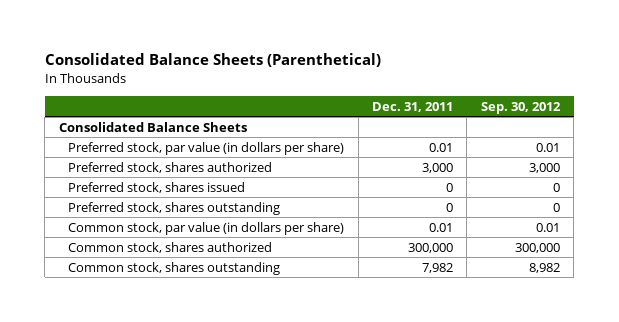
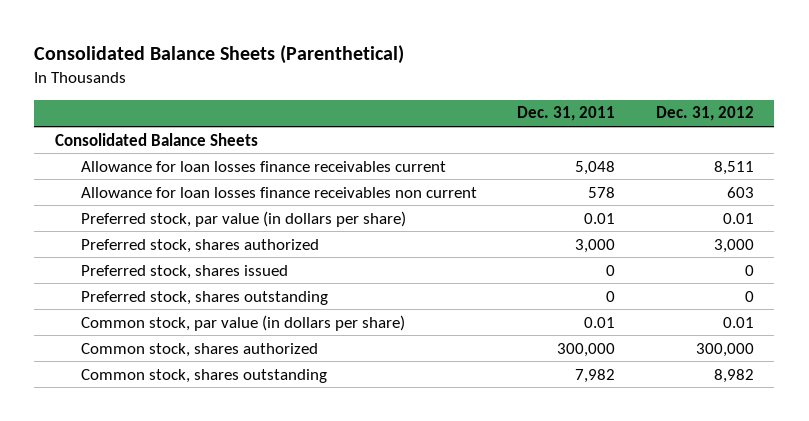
[480,101,561,114] Sep. 30, 2012 -> none
none -> [656,106,755,122] Dec. 31, 2012
none -> [80,160,446,172] Allowance for loan losses finance receivables current
none -> [80,186,477,198] Allowance for loan losses finance receivables non current

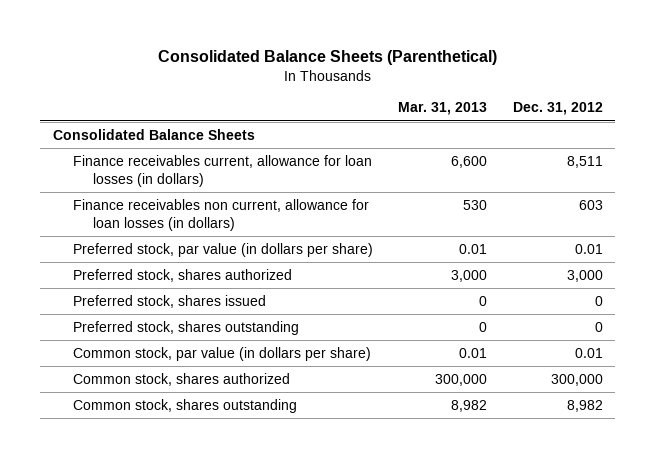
[517,106,616,122] Dec. 31, 2011 -> none
none -> [398,102,488,116] Mar. 31, 2013
[80,160,446,172] Allowance for loan losses finance receivables current -> [73,155,373,187] Finance receivables current, allowance for loan losses (in dollars)
[80,186,477,198] Allowance for loan losses finance receivables non current -> [73,199,370,231] Finance receivables non current, allowance for loan losses (in dollars)

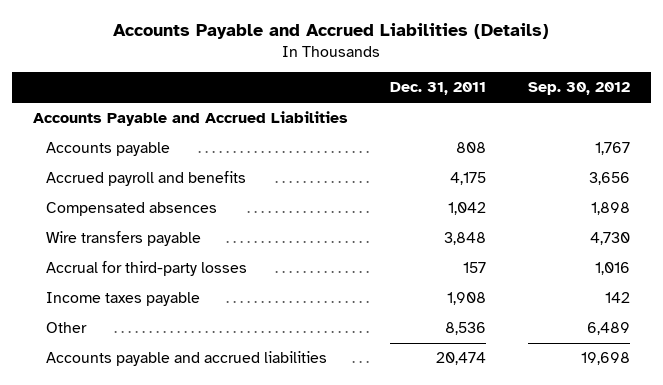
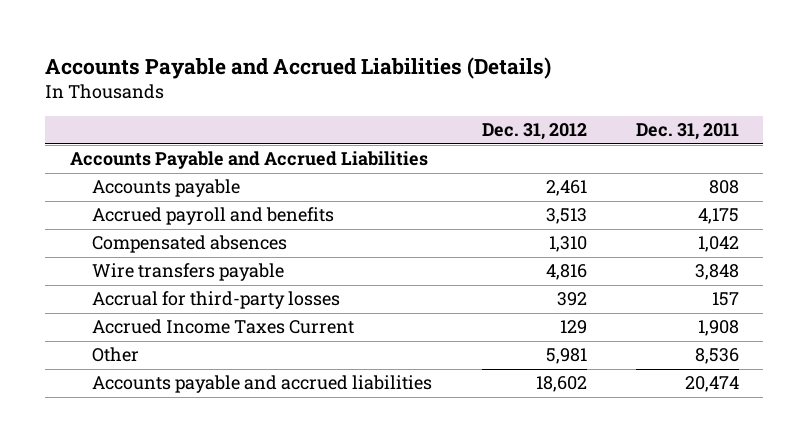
[527,82,630,96] Sep. 30, 2012 -> none
none -> [481,123,587,141] Dec. 31, 2012
[45,292,200,307] Income taxes payable -> [92,319,355,335] Accrued Income Taxes Current

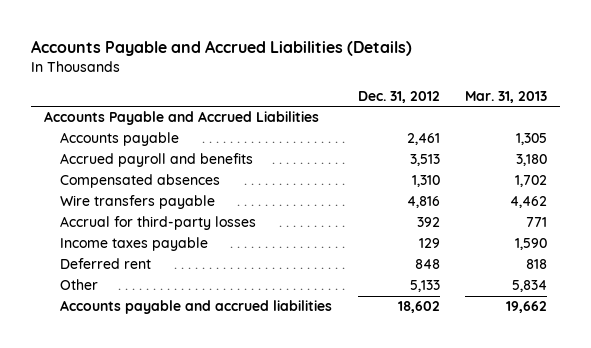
[635,123,739,141] Dec. 31, 2011 -> none
none -> [465,91,548,104] Mar. 31, 2013
[92,319,355,335] Accrued Income Taxes Current -> [59,237,208,252] Income taxes payable
none -> [59,258,151,270] Deferred rent
[545,348,587,365] 5,981 -> [409,280,440,293] 5,133

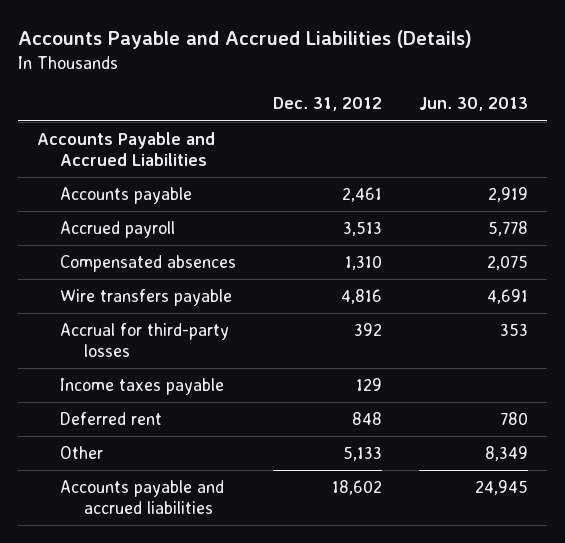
[465,91,548,104] Mar. 31, 2013 -> none
none -> [419,97,529,112] Jun. 30, 2013
[59,153,253,168] Accrued payroll and benefits -> [60,221,176,239] Accrued payroll

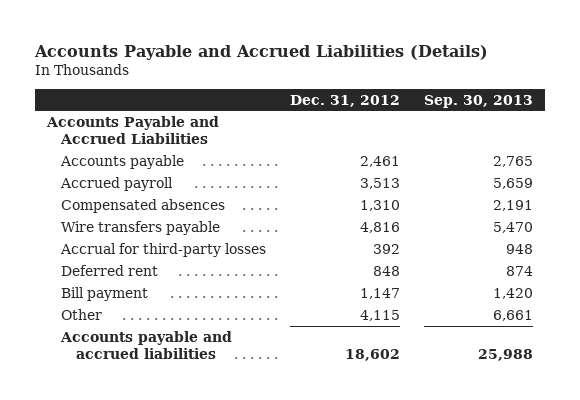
[419,97,529,112] Jun. 30, 2013 -> none
none -> [424,94,534,108] Sep. 30, 2013
[60,378,225,396] Income taxes payable -> none
none -> [61,286,149,301] Bill payment
[343,446,383,462] 5,133 -> [360,309,401,321] 4,115

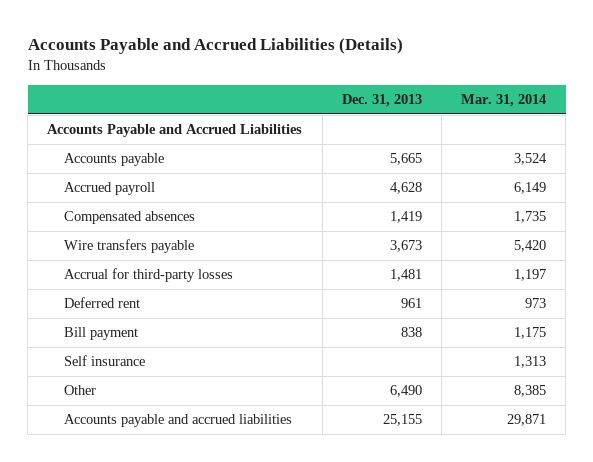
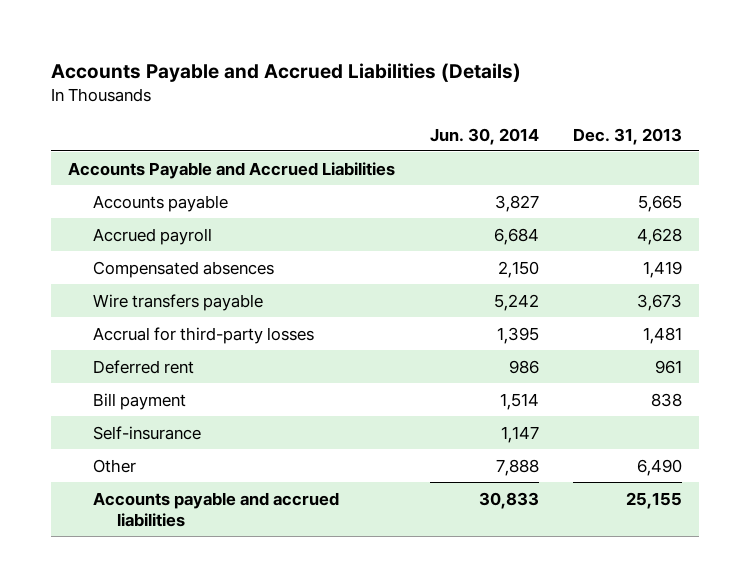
[461,94,547,108] Mar. 31, 2014 -> none
none -> [429,127,539,145] Jun. 30, 2014
[63,355,145,367] Self insurance -> [92,425,201,440] Self-insurance

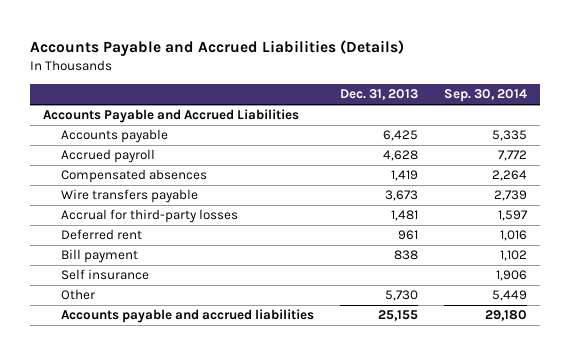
[429,127,539,145] Jun. 30, 2014 -> none
none -> [443,89,527,103] Sep. 30, 2014
[637,194,682,212] 5,665 -> [382,130,418,142] 6,425
[92,425,201,440] Self-insurance -> [60,269,149,281] Self insurance
[636,458,682,476] 6,490 -> [384,290,418,302] 5,730

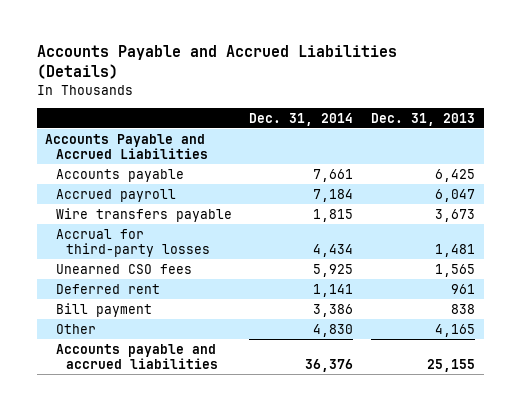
[443,89,527,103] Sep. 30, 2014 -> none
none -> [249,112,354,126] Dec. 31, 2014
[60,169,207,184] Compensated absences -> none
[382,150,418,162] 4,628 -> [434,188,475,202] 6,047
none -> [55,263,192,274] Unearned CSO fees
[60,269,149,281] Self insurance -> none
[384,290,418,302] 5,730 -> [434,323,475,337] 4,165

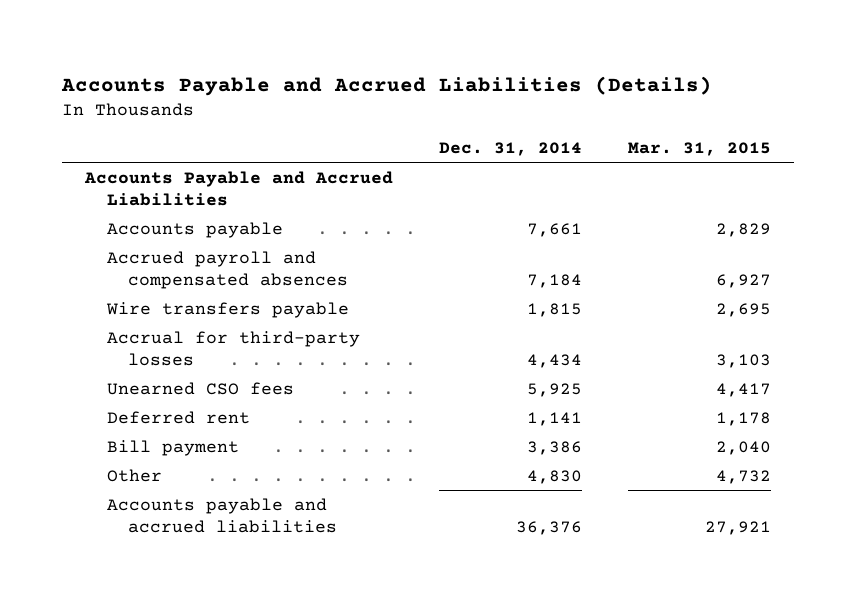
[370,112,475,126] Dec. 31, 2013 -> none
none -> [627,141,771,156] Mar. 31, 2015
[55,188,176,202] Accrued payroll -> [106,250,349,289] Accrued payroll and compensated absences

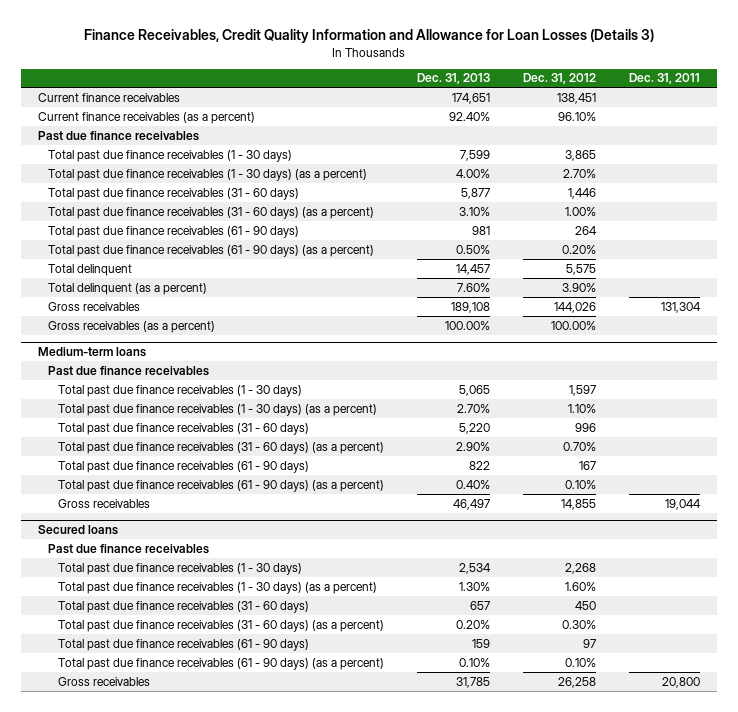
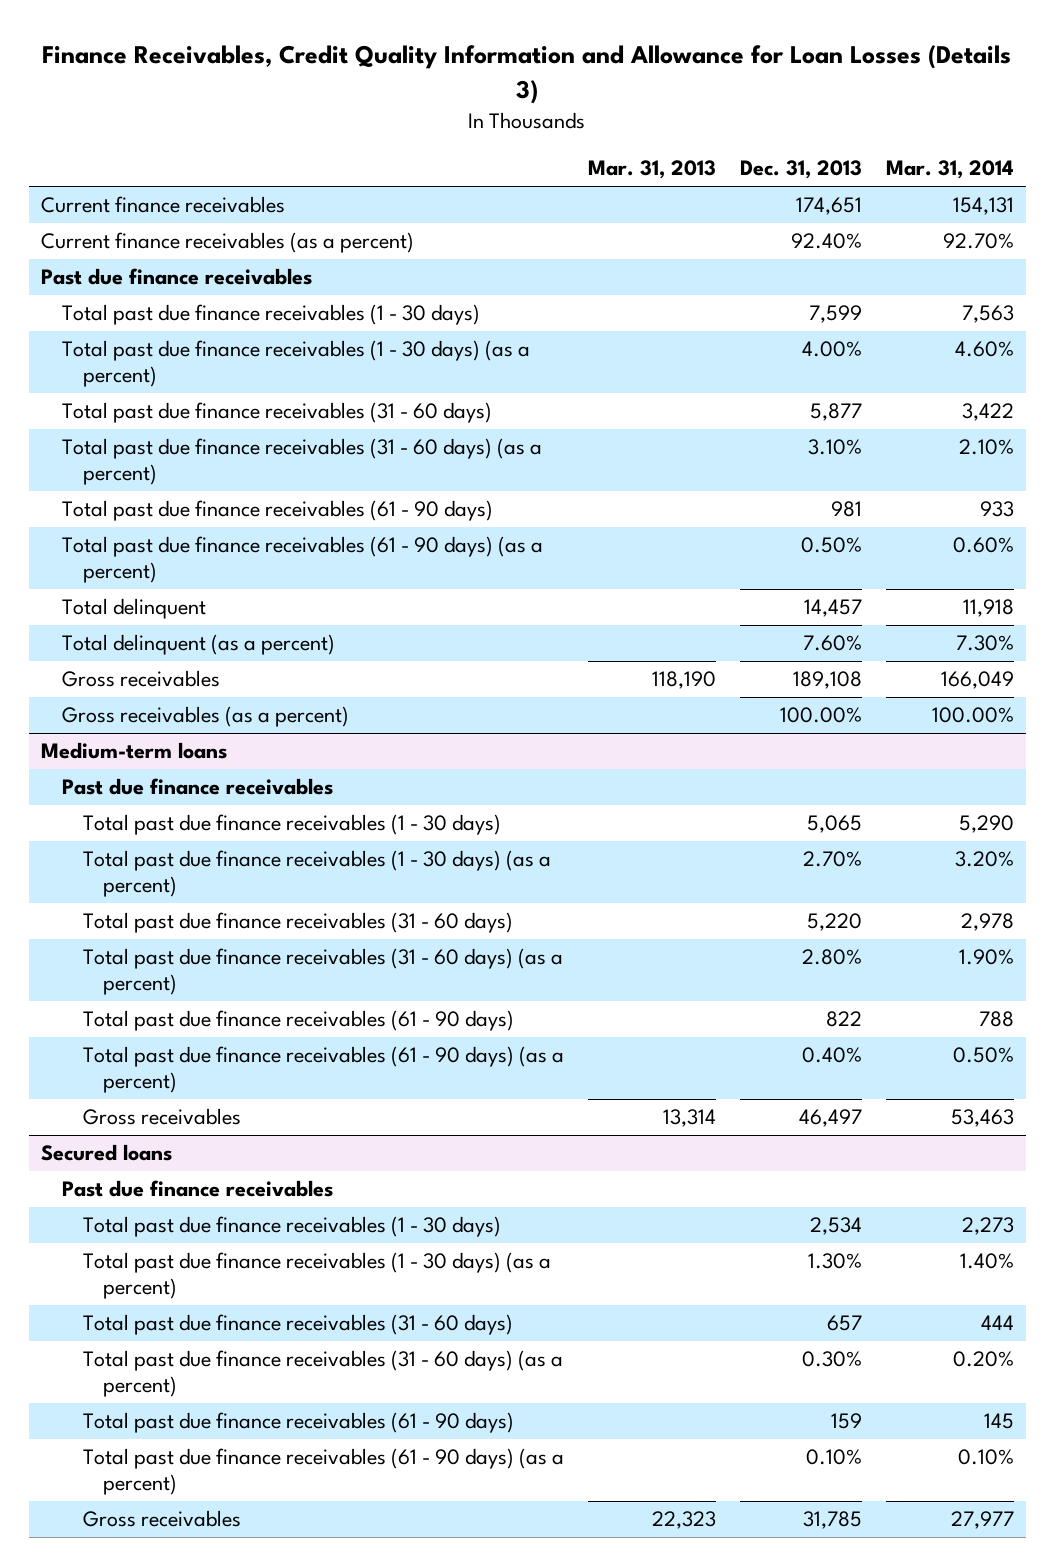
[523,73,597,85] Dec. 31, 2012 -> none
[629,73,701,85] Dec. 31, 2011 -> none
none -> [587,160,716,180] Mar. 31, 2013
none -> [885,160,1014,180] Mar. 31, 2014
[456,441,491,451] 2.90% -> [801,949,862,966] 2.80%
[456,619,491,629] 0.20% -> [801,1351,862,1368] 0.30%

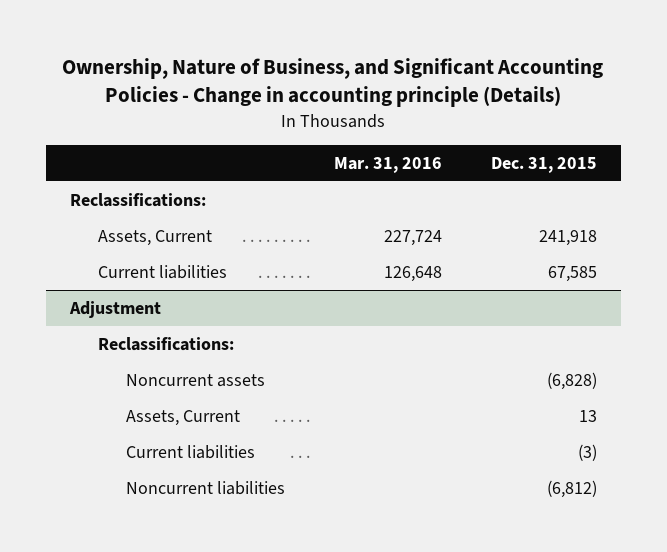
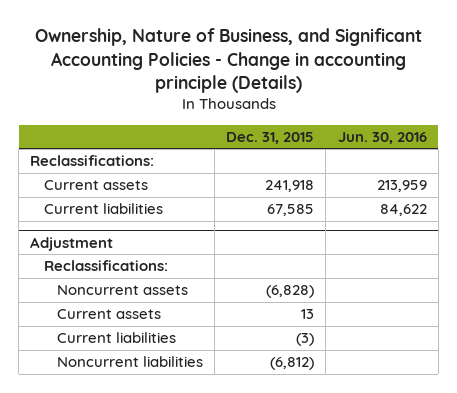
[333,156,442,173] Mar. 31, 2016 -> none
none -> [337,131,427,144] Jun. 30, 2016
[98,229,213,246] Assets, Current -> [43,180,148,191] Current assets
[126,409,241,426] Assets, Current -> [56,309,161,320] Current assets

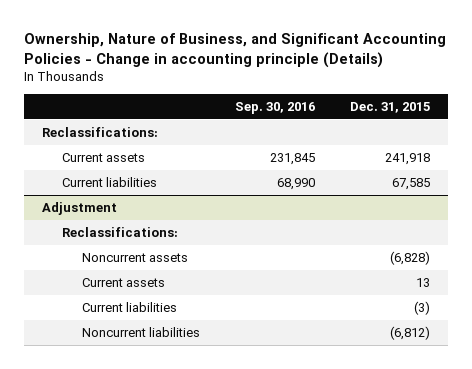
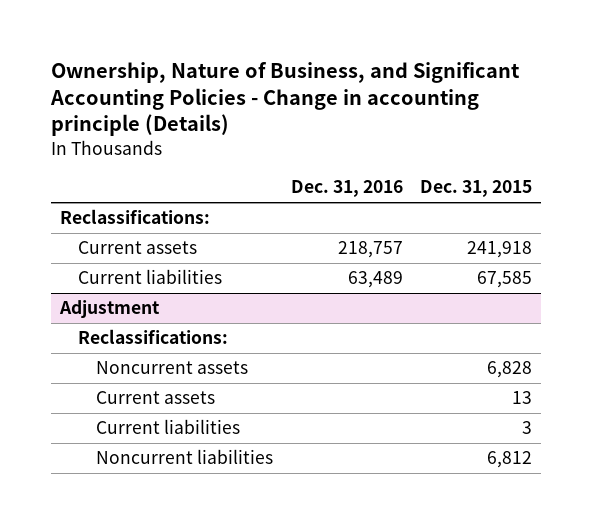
[235,102,316,115] Sep. 30, 2016 -> none
none -> [290,180,403,198] Dec. 31, 2016
[390,250,431,265] (6,828) -> [487,361,533,379] 6,828
[414,300,431,315] (3) -> [522,421,533,435] 3
[390,325,431,340] (6,812) -> [487,451,533,469] 6,812

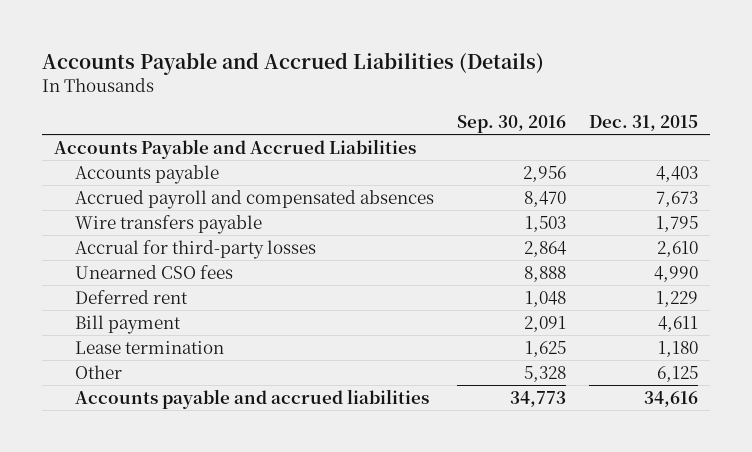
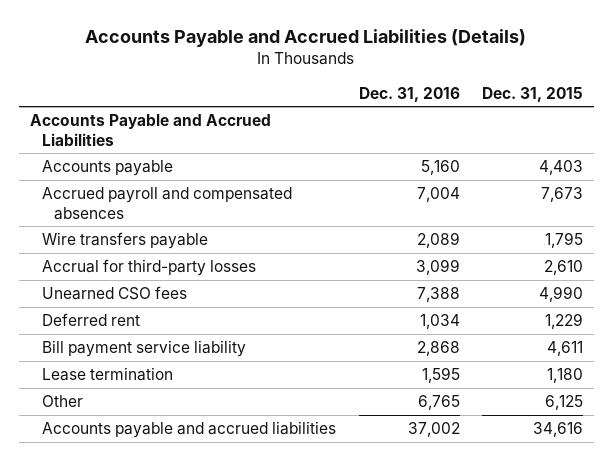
[457,114,567,133] Sep. 30, 2016 -> none
none -> [358,86,460,102] Dec. 31, 2016
[74,314,181,334] Bill payment -> [42,340,247,358] Bill payment service liability

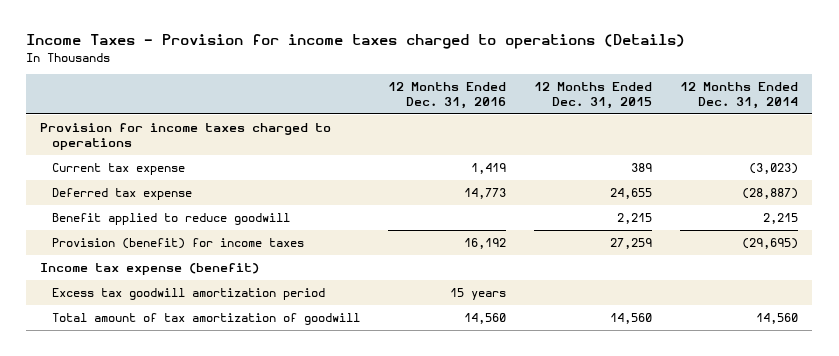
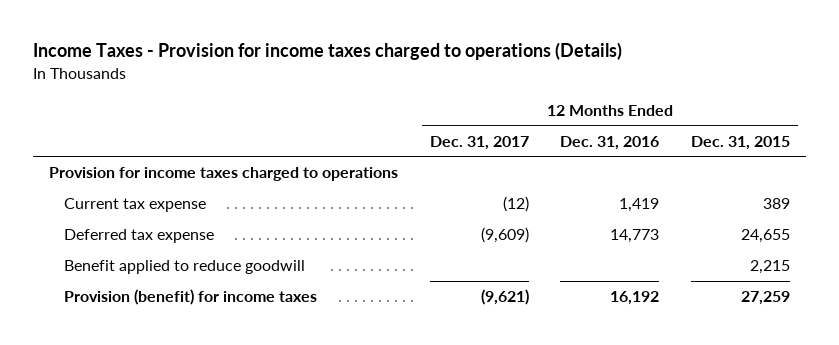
[680,81,799,109] 12 Months Ended Dec. 31, 2014 -> none
none -> [429,135,529,150] Dec. 31, 2017
[40,262,260,275] Income tax expense (benefit) -> none
[52,287,326,300] Excess tax goodwill amortization period -> none
[52,312,361,325] Total amount of tax amortization of goodwill -> none

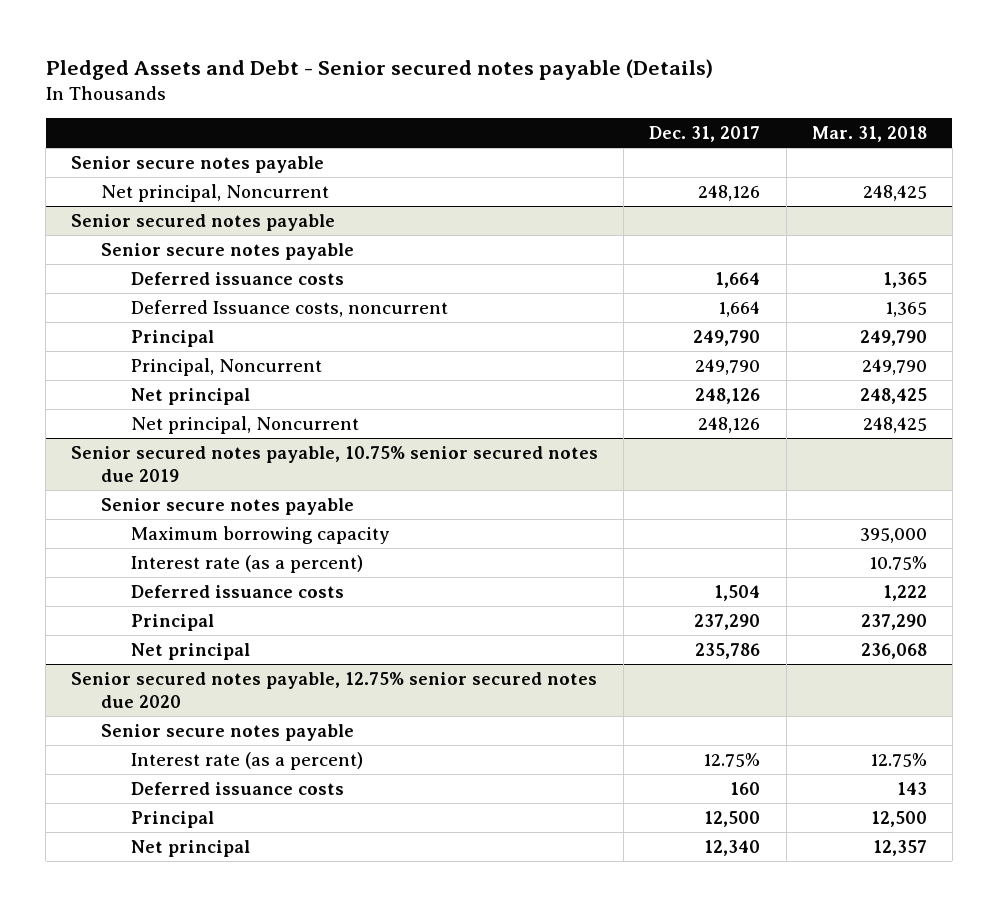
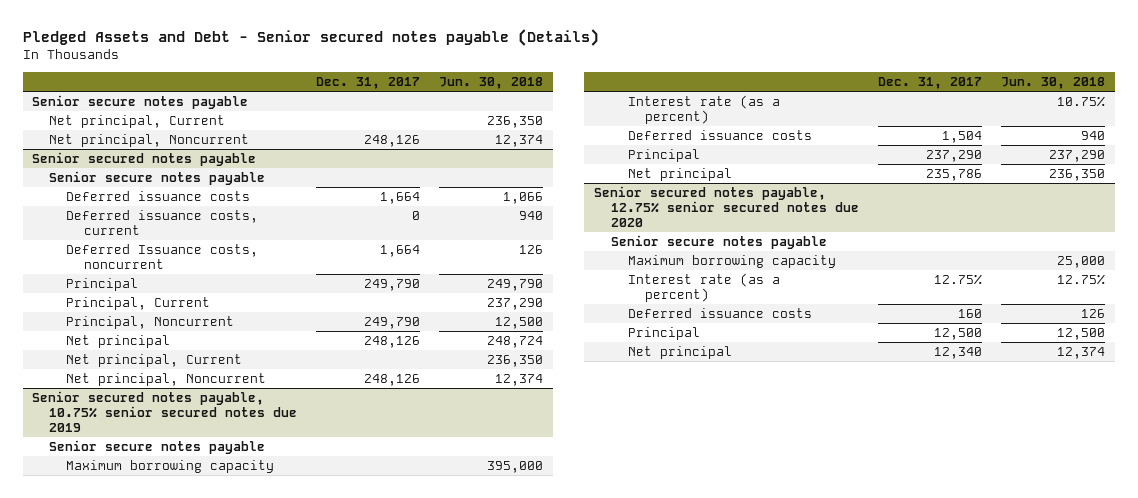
[811,126,927,143] Mar. 31, 2018 -> none
none -> [439,76,544,89] Jun. 30, 2018
none -> [49,115,226,129] Net principal, Current
none -> [66,210,259,235] Deferred issuance costs, current
none -> [66,297,211,311] Principal, Current
none -> [66,354,243,368] Net principal, Current
none -> [628,255,837,269] Maximum borrowing capacity

